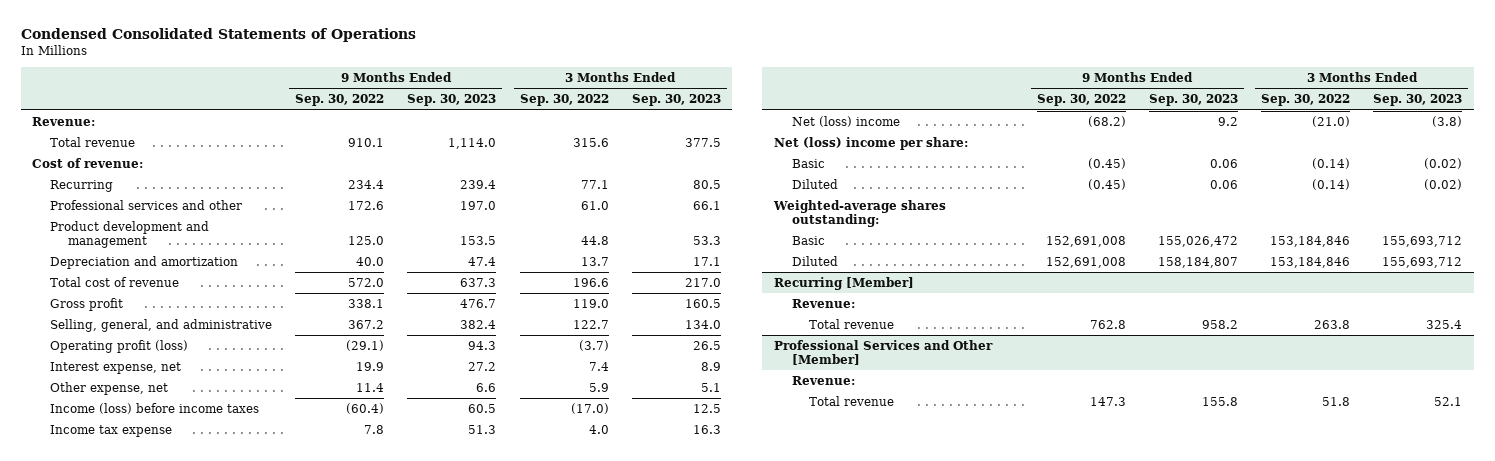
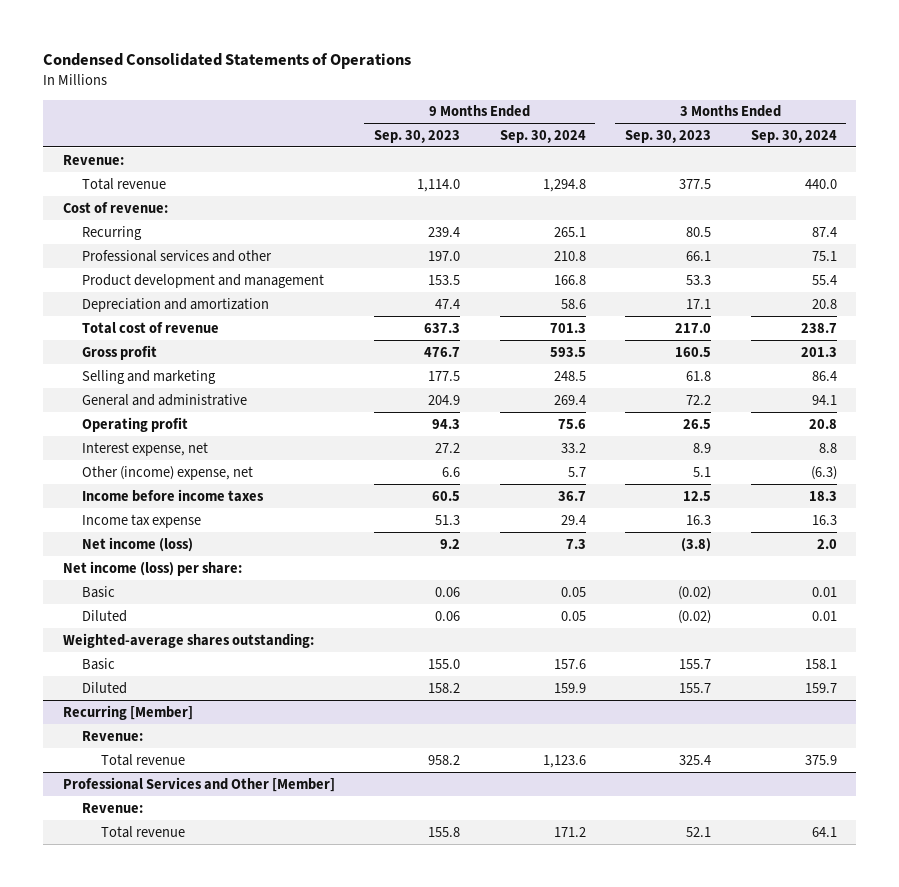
[295,94,385,107] Sep. 30, 2022 -> none
[519,94,609,107] Sep. 30, 2022 -> none
none -> [499,129,586,143] Sep. 30, 2024
none -> [750,129,837,143] Sep. 30, 2024
none -> [82,369,217,384] Selling and marketing
[50,318,273,332] Selling, general, and administrative -> [82,393,248,406] General and administrative
[460,319,497,329] 382.4 -> [428,394,461,405] 204.9
[684,319,721,329] 134.0 -> [686,394,712,405] 72.2
[50,339,189,353] Operating profit (loss) -> [82,416,189,432] Operating profit
[50,381,169,395] Other expense, net -> [82,465,254,480] Other (income) expense, net
[50,402,260,414] Income (loss) before income taxes -> [82,488,265,502] Income before income taxes
[791,115,900,127] Net (loss) income -> [82,536,194,552] Net income (loss)
[773,136,968,150] Net (loss) income per share: -> [62,560,242,576] Net income (loss) per share:
[1157,235,1238,247] 155,026,472 -> [428,658,461,669] 155.0
[1382,235,1463,247] 155,693,712 -> [679,658,712,669] 155.7
[1157,256,1238,268] 158,184,807 -> [428,682,461,693] 158.2
[1382,256,1463,268] 155,693,712 -> [679,682,712,693] 155.7

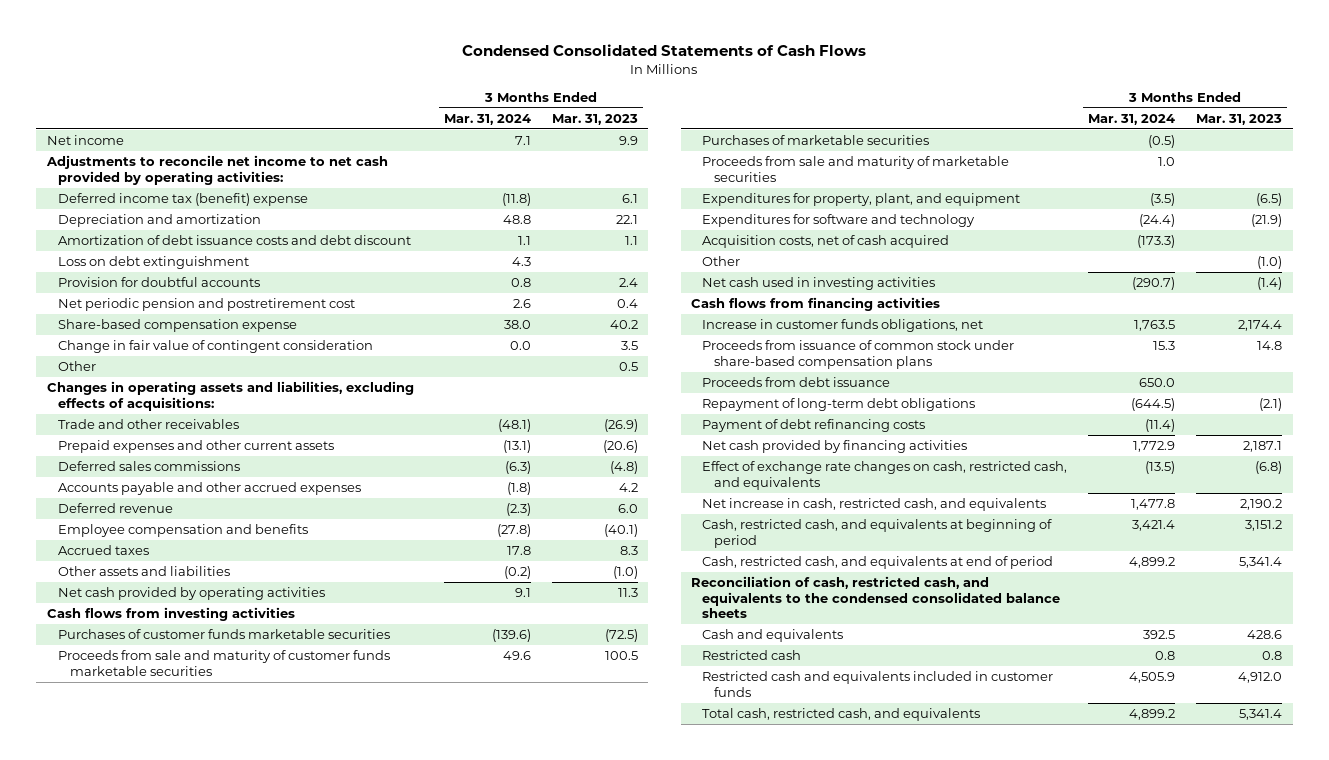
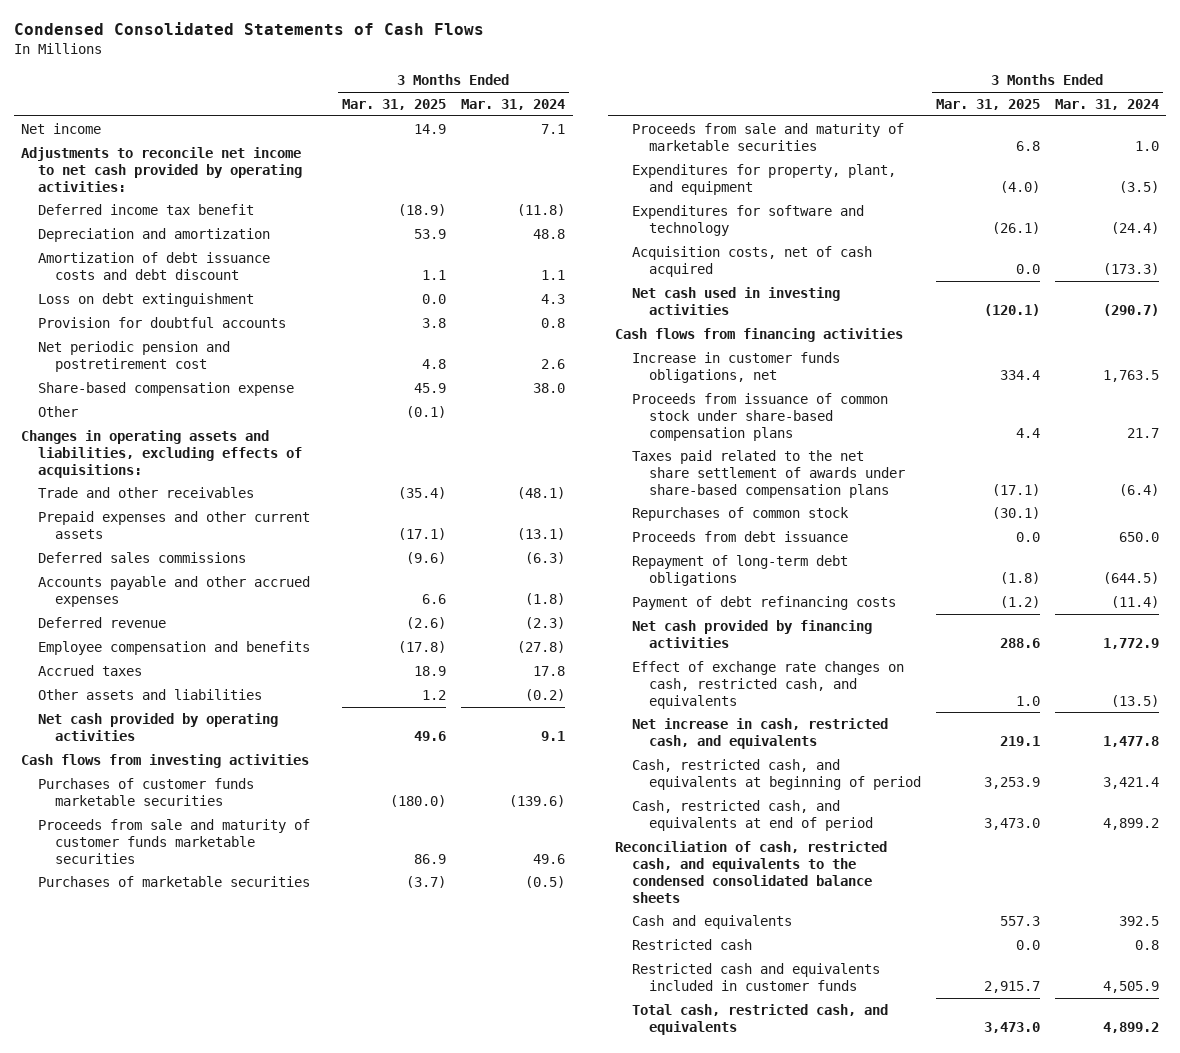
[552,113,639,125] Mar. 31, 2023 -> none
none -> [341,99,446,111] Mar. 31, 2025
[58,193,309,207] Deferred income tax (benefit) expense -> [37,203,254,215] Deferred income tax benefit
[58,340,374,354] Change in fair value of contingent consideration -> none
[702,256,741,267] Other -> none
[1153,341,1176,351] 15.3 -> [1126,427,1159,438] 21.7
none -> [631,449,905,498] Taxes paid related to the net share settlement of awards under share-based compensation plans
none -> [631,506,849,521] Repurchases of common stock

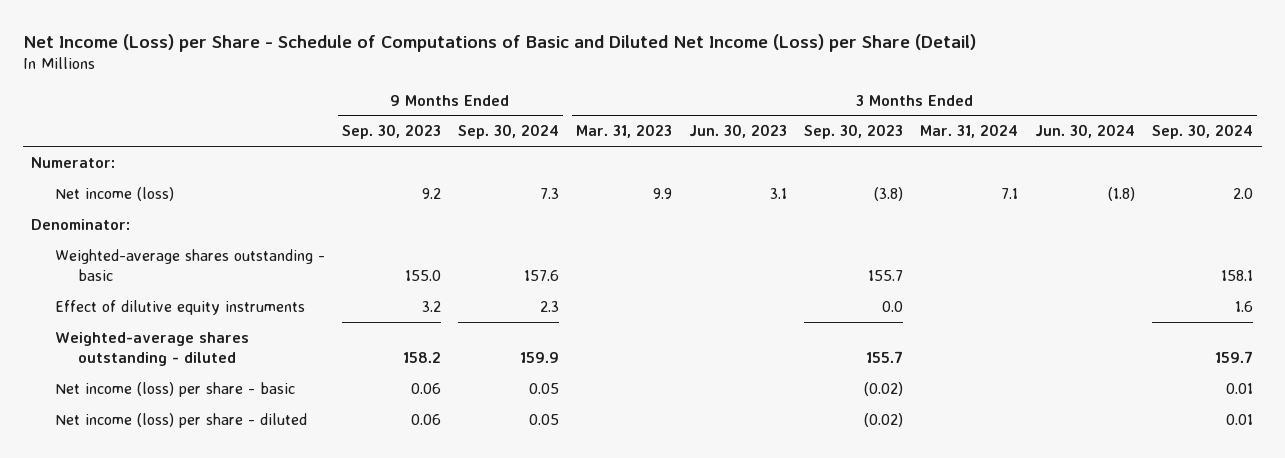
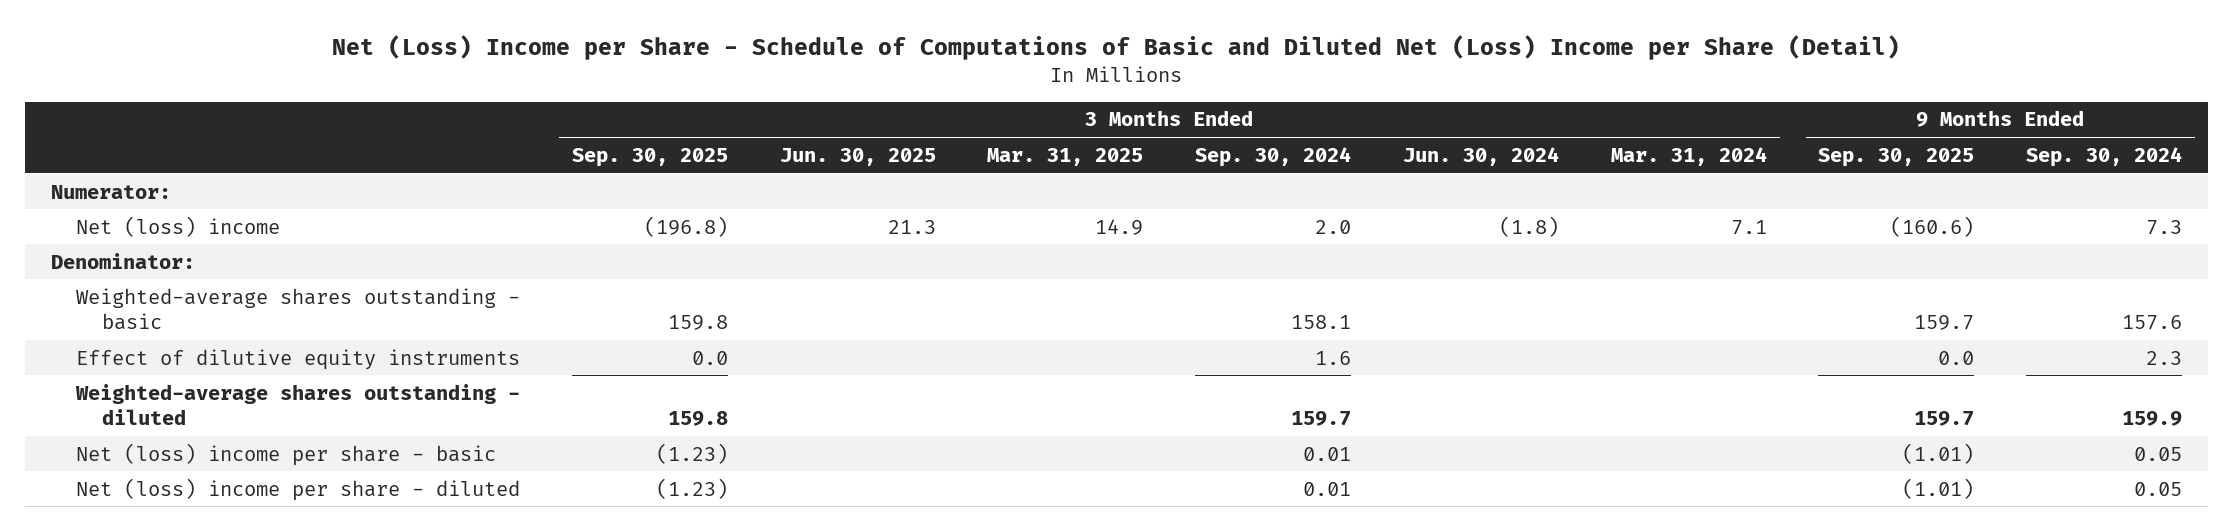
[22,33,976,52] Net Income (Loss) per Share - Schedule of Computations of Basic and Diluted Net Income (Loss) per Share (Detail) -> [332,35,1901,61] Net (Loss) Income per Share - Schedule of Computations of Basic and Diluted Net (Loss) Income per Share (Detail)
[341,124,441,140] Sep. 30, 2023 -> none
[575,124,672,139] Mar. 31, 2023 -> none
[688,124,787,139] Jun. 30, 2023 -> none
[804,124,904,140] Sep. 30, 2023 -> none
none -> [571,147,728,167] Sep. 30, 2025
none -> [779,147,936,166] Jun. 30, 2025
none -> [987,147,1144,166] Mar. 31, 2025
none -> [1818,147,1975,167] Sep. 30, 2025
[54,186,174,201] Net income (loss) -> [76,215,281,237] Net (loss) income
[54,381,295,397] Net income (loss) per share - basic -> [76,442,497,466] Net (loss) income per share - basic
[54,412,307,428] Net income (loss) per share - diluted -> [76,477,521,501] Net (loss) income per share - diluted

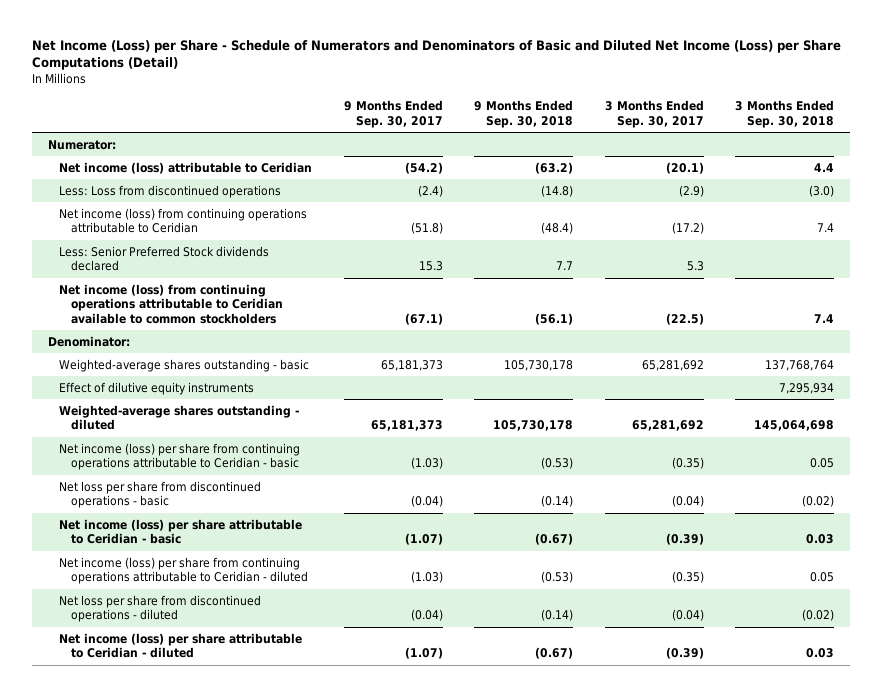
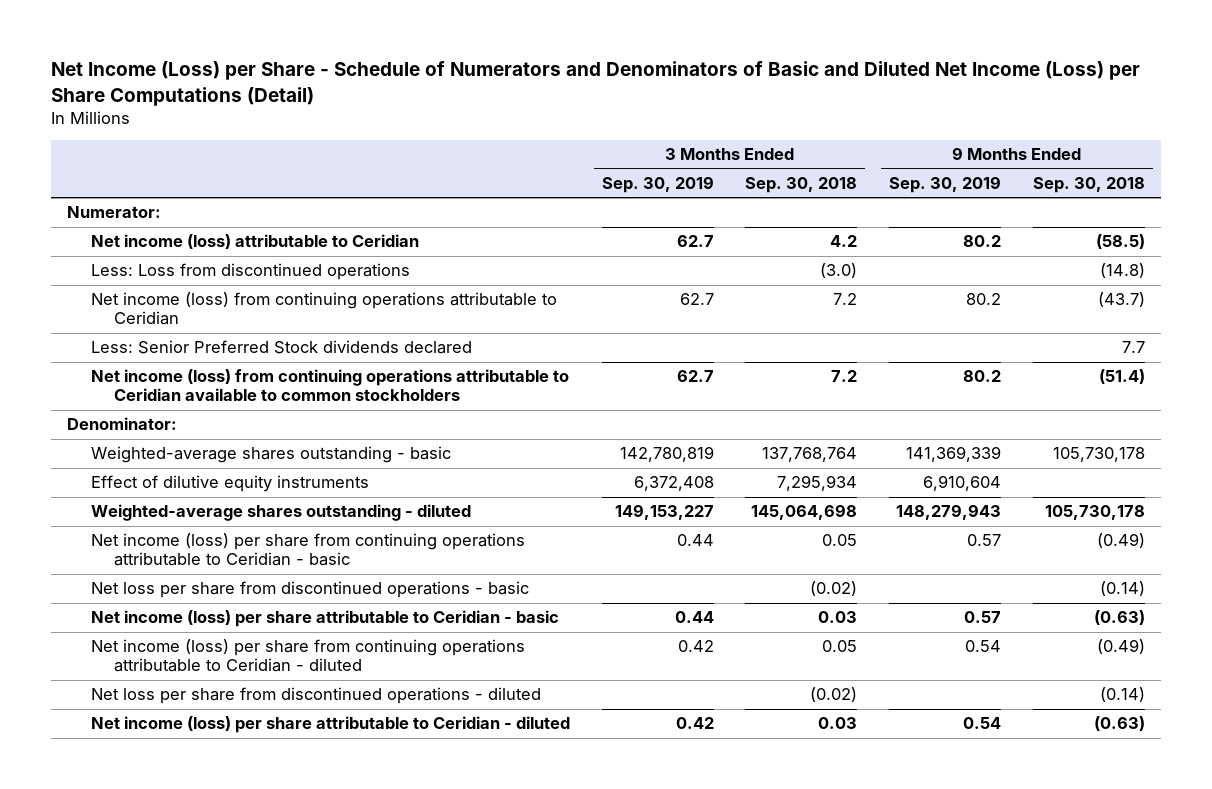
[343,100,443,128] 9 Months Ended Sep. 30, 2017 -> none
[604,100,704,128] 3 Months Ended Sep. 30, 2017 -> none
none -> [601,176,714,194] Sep. 30, 2019
none -> [889,176,1002,194] Sep. 30, 2019
[535,161,574,174] (63.2) -> [1096,234,1146,250] (58.5)
[814,162,835,172] 4.4 -> [830,235,858,248] 4.2
[541,222,574,235] (48.4) -> [1098,292,1146,308] (43.7)
[817,223,835,233] 7.4 -> [833,293,858,306] 7.2
[535,312,574,325] (56.1) -> [1099,369,1146,385] (51.4)
[814,313,835,323] 7.4 -> [831,370,858,383] 7.2
[541,457,574,470] (0.53) -> [1097,533,1146,549] (0.49)
[535,533,574,546] (0.67) -> [1094,610,1146,626] (0.63)
[541,571,574,584] (0.53) -> [1097,639,1146,655] (0.49)
[535,647,574,660] (0.67) -> [1094,716,1146,732] (0.63)

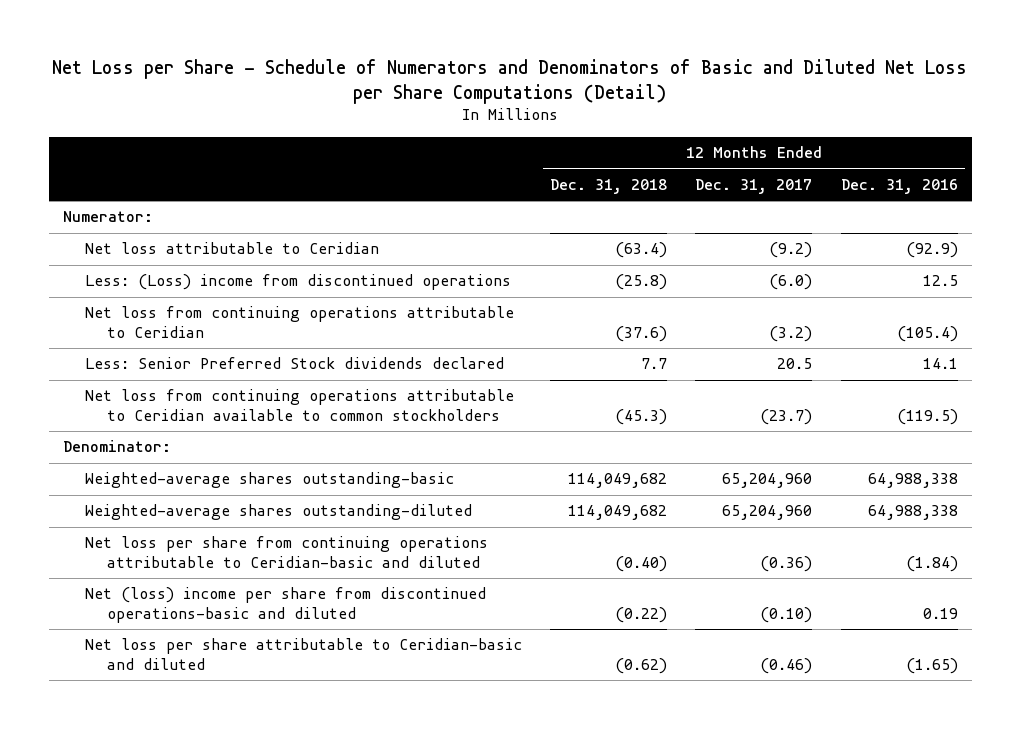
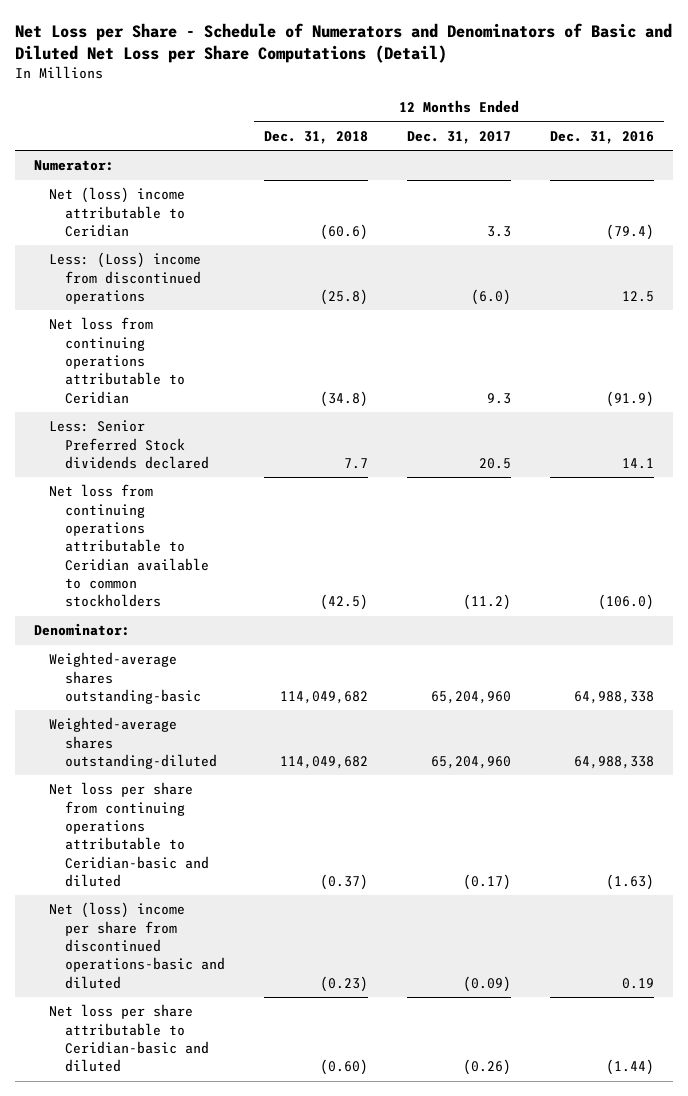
[84,242,379,255] Net loss attributable to Ceridian -> [49,187,186,237] Net (loss) income attributable to Ceridian
[615,242,668,259] (63.4) -> [319,223,368,240] (60.6)
[769,242,813,259] (9.2) -> [486,225,511,237] 3.3
[905,242,958,259] (92.9) -> [605,223,654,240] (79.4)
[615,326,668,343] (37.6) -> [319,390,368,407] (34.8)
[769,326,813,343] (3.2) -> [486,392,511,404] 9.3
[896,326,958,343] (105.4) -> [605,390,654,407] (91.9)
[615,409,668,426] (45.3) -> [319,594,368,611] (42.5)
[760,409,813,426] (23.7) -> [462,594,511,611] (11.2)
[896,409,958,426] (119.5) -> [597,594,654,611] (106.0)
[615,556,668,573] (0.40) -> [319,873,368,890] (0.37)
[760,556,813,573] (0.36) -> [462,873,511,890] (0.17)
[905,556,958,573] (1.84) -> [605,873,654,890] (1.63)
[615,607,668,624] (0.22) -> [319,975,368,992] (0.23)
[760,607,813,624] (0.10) -> [462,975,511,992] (0.09)
[615,658,668,675] (0.62) -> [319,1059,368,1076] (0.60)
[760,658,813,675] (0.46) -> [462,1059,511,1076] (0.26)
[905,658,958,675] (1.65) -> [605,1059,654,1076] (1.44)

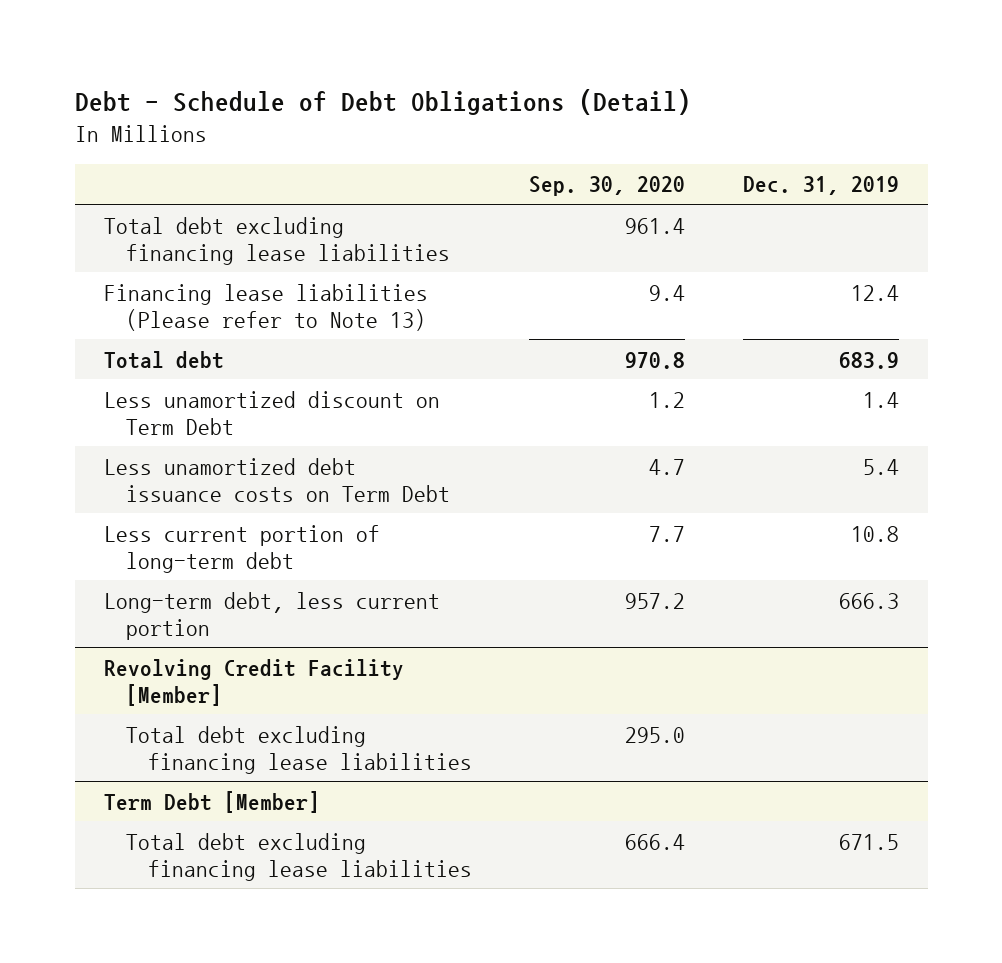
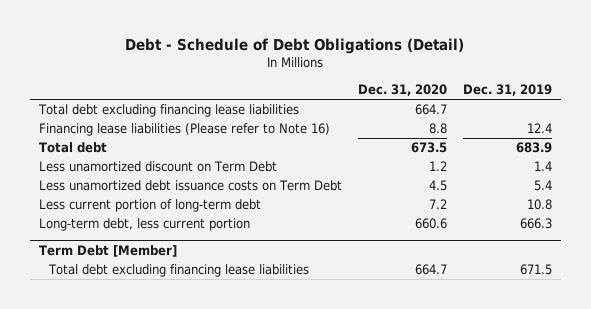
[529,176,686,197] Sep. 30, 2020 -> none
none -> [357,84,447,97] Dec. 31, 2020
[103,283,428,331] Financing lease liabilities (Please refer to Note 13) -> [38,123,330,137] Financing lease liabilities (Please refer to Note 16)
[103,658,404,706] Revolving Credit Facility [Member] -> none
[125,725,472,774] Total debt excluding financing lease liabilities -> none

